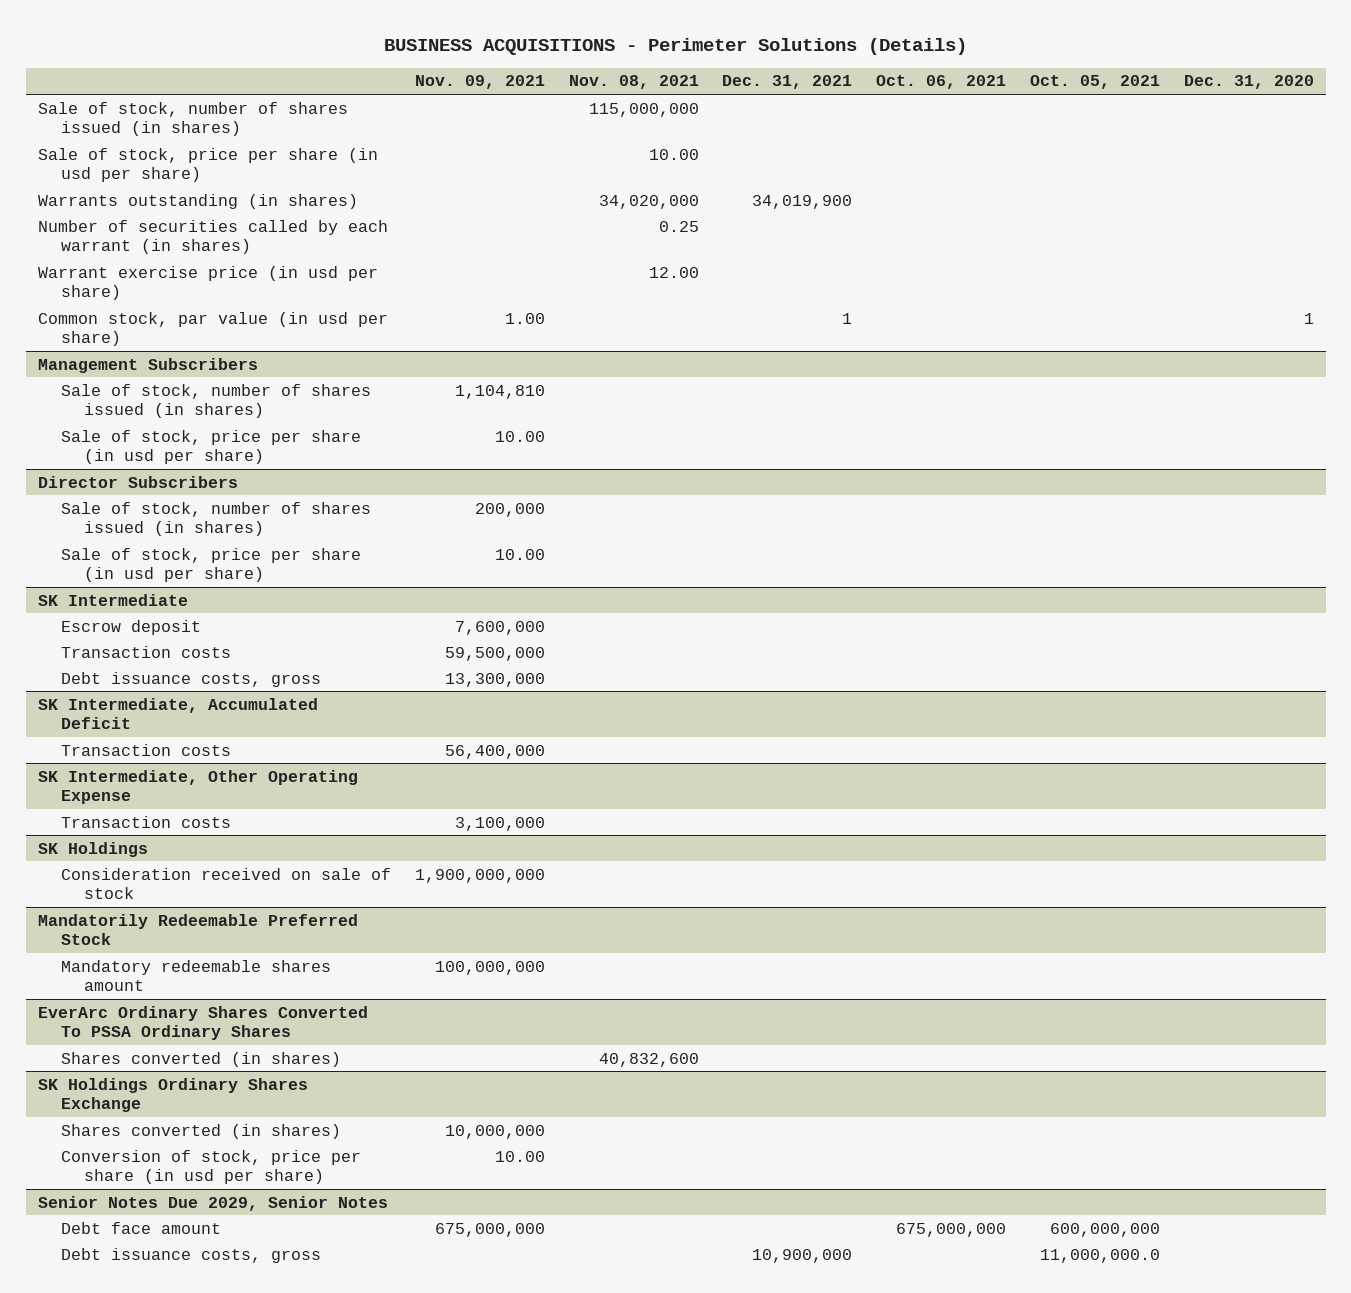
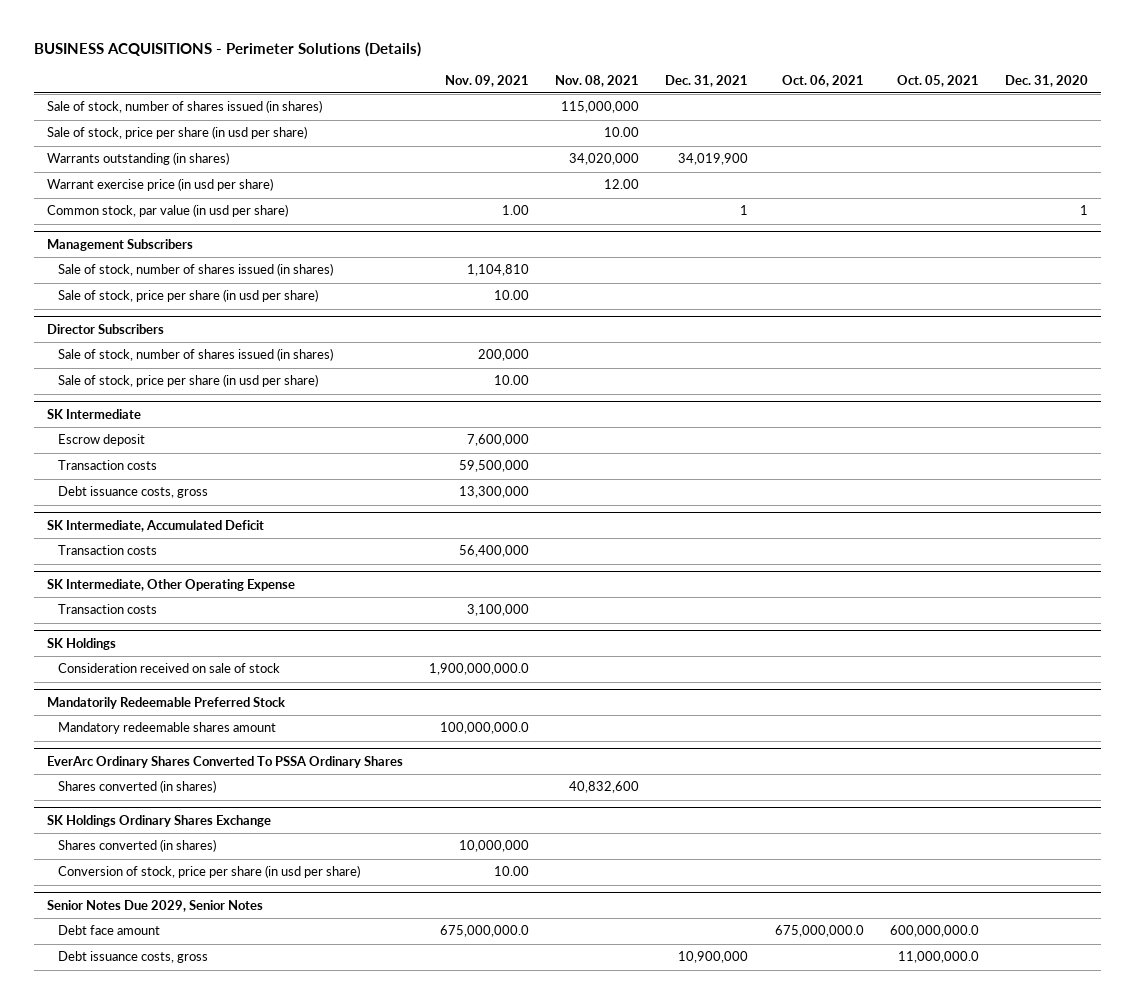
[37,219,388,255] Number of securities called by each warrant (in shares) -> none
[414,868,545,883] 1,900,000,000 -> [429,663,530,676] 1,900,000,000.0
[434,960,545,975] 100,000,000 -> [440,722,530,735] 100,000,000.0
[434,1222,545,1237] 675,000,000 -> [440,925,530,938] 675,000,000.0
[896,1222,1007,1237] 675,000,000 -> [774,925,864,938] 675,000,000.0
[1050,1222,1161,1237] 600,000,000 -> [889,925,979,938] 600,000,000.0

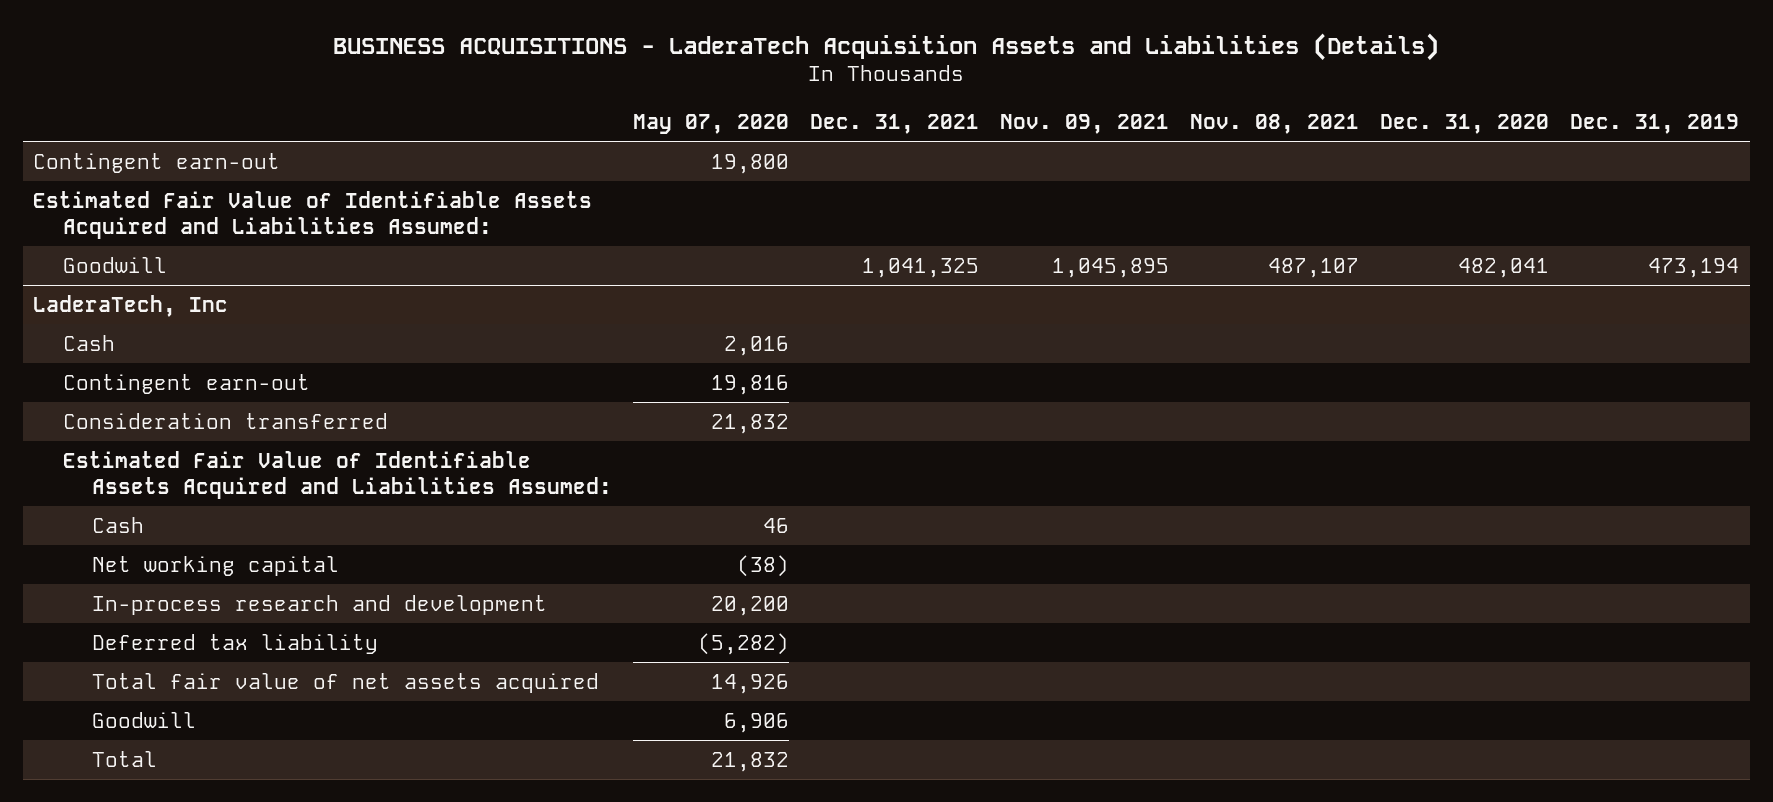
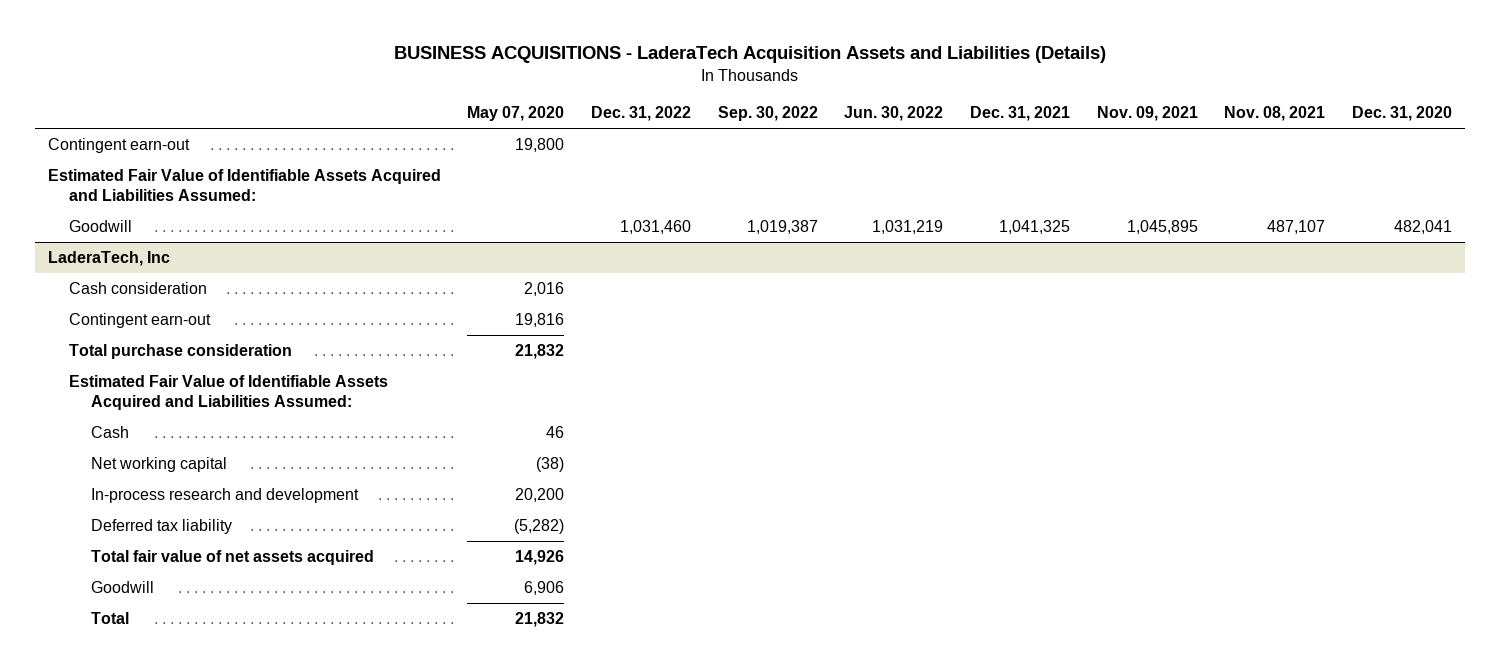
[1570,113,1740,134] Dec. 31, 2019 -> none
none -> [591,105,692,121] Dec. 31, 2022
none -> [717,105,818,121] Sep. 30, 2022
none -> [844,105,944,121] Jun. 30, 2022
[62,334,115,351] Cash -> [69,282,208,295] Cash consideration
[62,412,388,429] Consideration transferred -> [69,344,293,360] Total purchase consideration

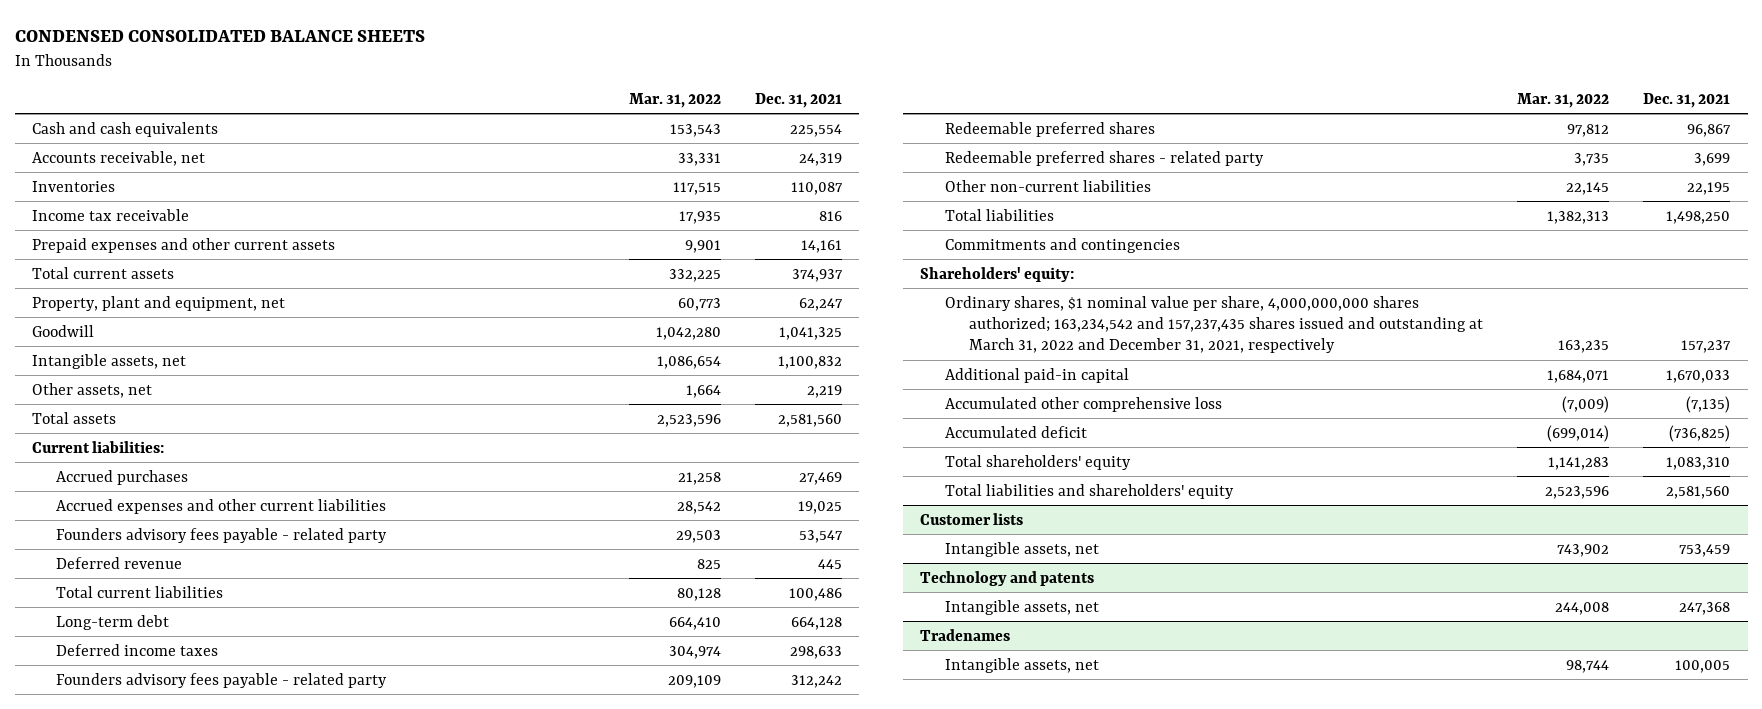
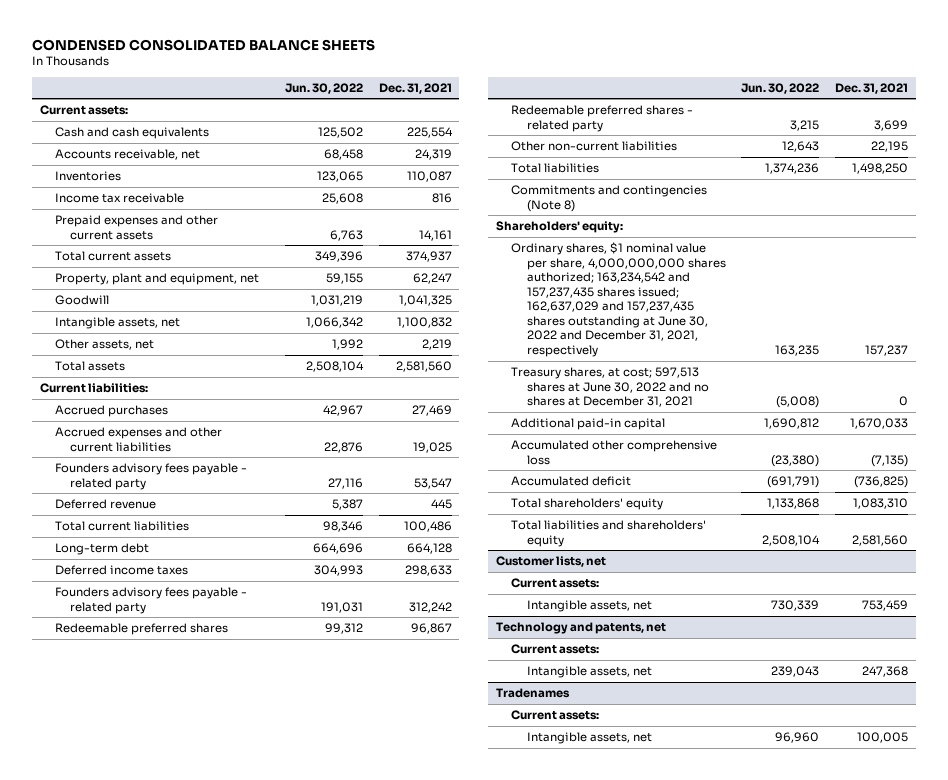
[628,92,721,108] Mar. 31, 2022 -> none
none -> [284,82,363,94] Jun. 30, 2022
none -> [39,105,128,116] Current assets:
[944,237,1180,253] Commitments and contingencies -> [511,185,708,212] Commitments and contingencies (Note 8)
[944,295,1483,354] Ordinary shares, $1 nominal value per share, 4,000,000,000 shares authorized; 163,234,542 and 157,237,435 shares issued and outstanding at March 31, 2022 and December 31, 2021, respectively -> [511,242,726,358] Ordinary shares, $1 nominal value per share, 4,000,000,000 shares authorized; 163,234,542 and 157,237,435 shares issued; 162,637,029 and 157,237,435 shares outstanding at June 30, 2022 and December 31, 2021, respectively
none -> [511,367,709,408] Treasury shares, at cost; 597,513 shares at June 30, 2022 and no shares at December 31, 2021
[920,512,1024,525] Customer lists -> [496,556,607,568] Customer lists, net
none -> [511,578,600,589] Current assets:
[920,570,1095,586] Technology and patents -> [496,622,667,635] Technology and patents, net
none -> [511,644,600,655] Current assets:
none -> [511,710,600,721] Current assets:

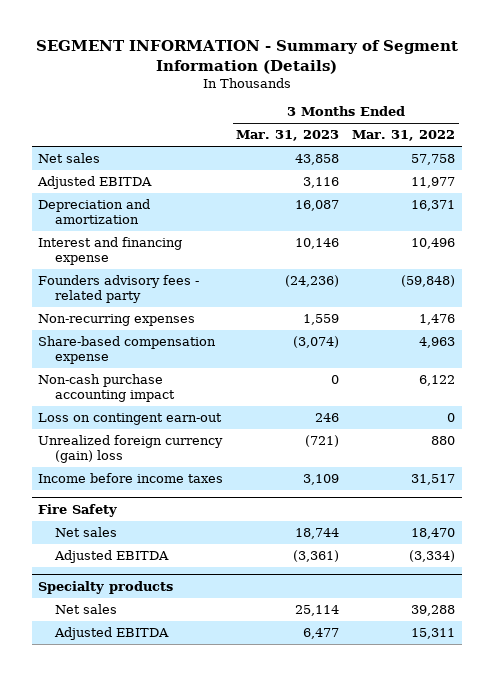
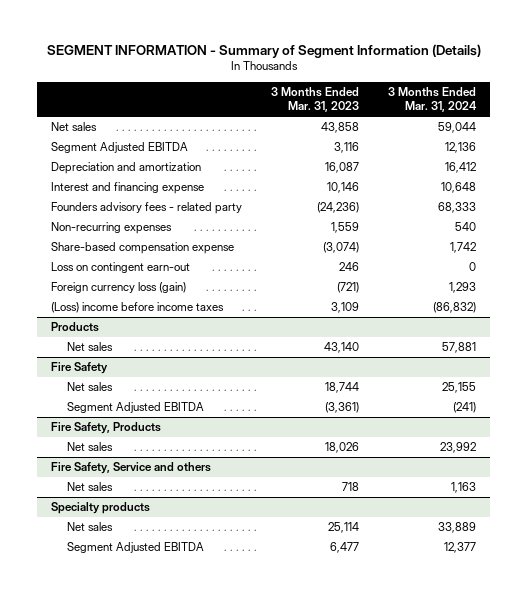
[352,130,456,142] Mar. 31, 2022 -> none
none -> [388,87,478,113] 3 Months Ended Mar. 31, 2024
[37,176,153,190] Adjusted EBITDA -> [51,142,189,154] Segment Adjusted EBITDA
[38,374,175,403] Non-cash purchase accounting impact -> none
[38,435,224,464] Unrealized foreign currency (gain) loss -> [51,282,187,294] Foreign currency loss (gain)
[38,473,224,484] Income before income taxes -> [51,302,225,314] (Loss) income before income taxes
none -> [51,322,100,333] Products
none -> [67,342,114,352] Net sales
[53,550,169,564] Adjusted EBITDA -> [67,402,205,414] Segment Adjusted EBITDA
none -> [51,422,162,435] Fire Safety, Products
none -> [67,442,114,452] Net sales
none -> [51,462,212,475] Fire Safety, Service and others
none -> [67,482,114,492] Net sales
[53,627,169,641] Adjusted EBITDA -> [67,542,205,554] Segment Adjusted EBITDA

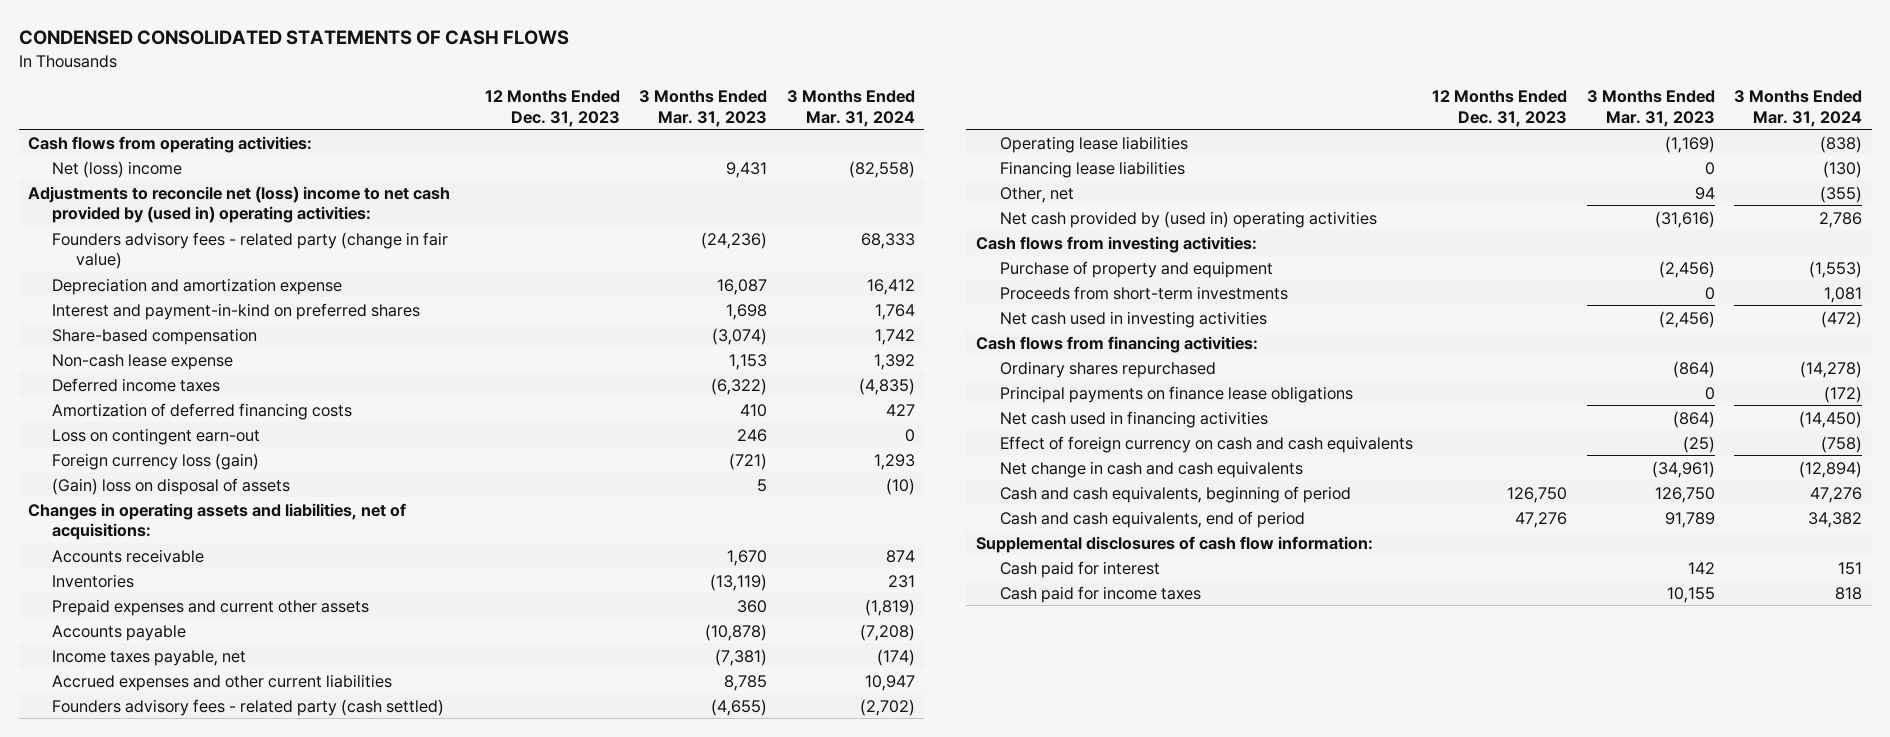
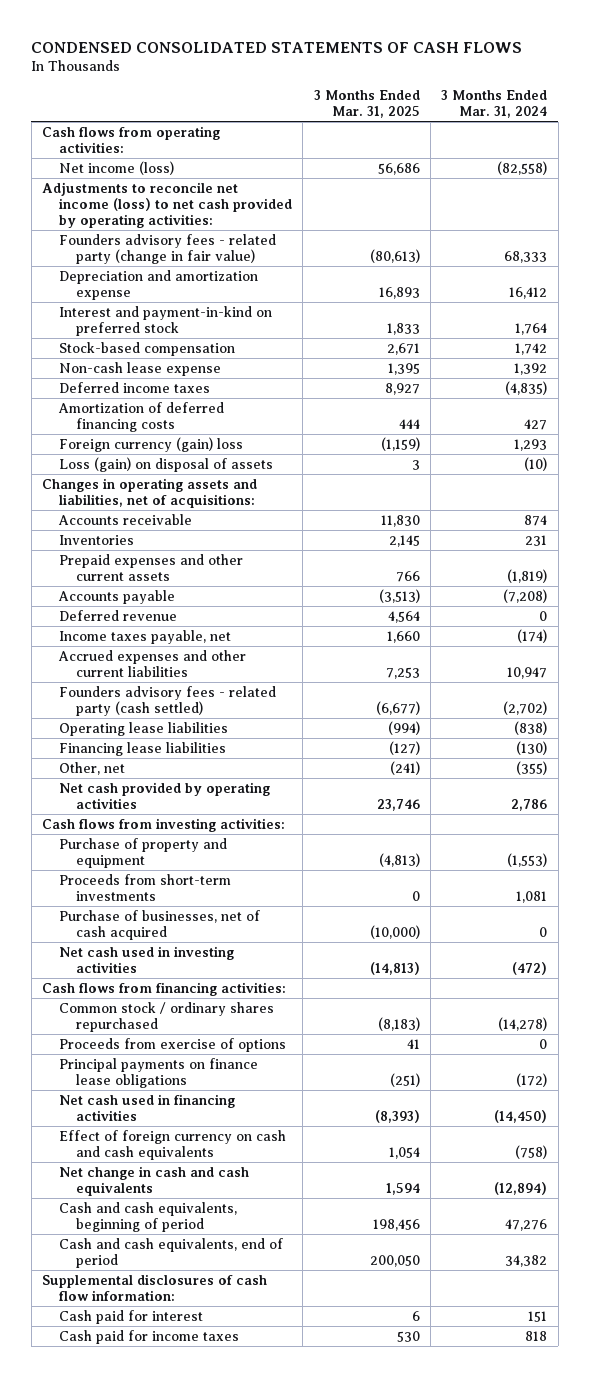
[484,89,620,127] 12 Months Ended Dec. 31, 2023 -> none
[639,89,768,127] 3 Months Ended Mar. 31, 2023 -> none
none -> [313,89,420,119] 3 Months Ended Mar. 31, 2025
[52,160,183,178] Net (loss) income -> [58,160,174,175] Net income (loss)
[28,185,451,224] Adjustments to reconcile net (loss) income to net cash provided by (used in) operating activities: -> [42,181,292,229] Adjustments to reconcile net income (loss) to net cash provided by operating activities:
[52,302,421,320] Interest and payment-in-kind on preferred shares -> [58,305,272,336] Interest and payment-in-kind on preferred stock
[52,327,258,345] Share-based compensation -> [58,341,235,356] Stock-based compensation
[52,427,261,445] Loss on contingent earn-out -> none
[52,452,260,470] Foreign currency loss (gain) -> [58,436,243,452] Foreign currency (gain) loss
[52,477,291,495] (Gain) loss on disposal of assets -> [58,456,273,472] Loss (gain) on disposal of assets
[52,598,370,616] Prepaid expenses and current other assets -> [58,553,243,581] Prepaid expenses and other current assets
none -> [58,609,177,621] Deferred revenue
[999,210,1377,228] Net cash provided by (used in) operating activities -> [58,781,270,809] Net cash provided by operating activities
none -> [58,909,260,940] Purchase of businesses, net of cash acquired
[999,360,1216,378] Ordinary shares repurchased -> [58,1001,274,1032] Common stock / ordinary shares repurchased
none -> [58,1037,286,1052] Proceeds from exercise of options

